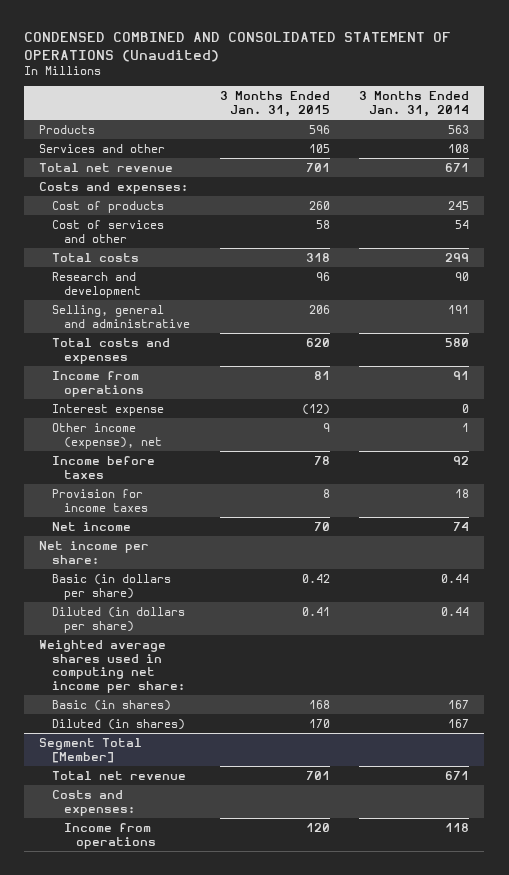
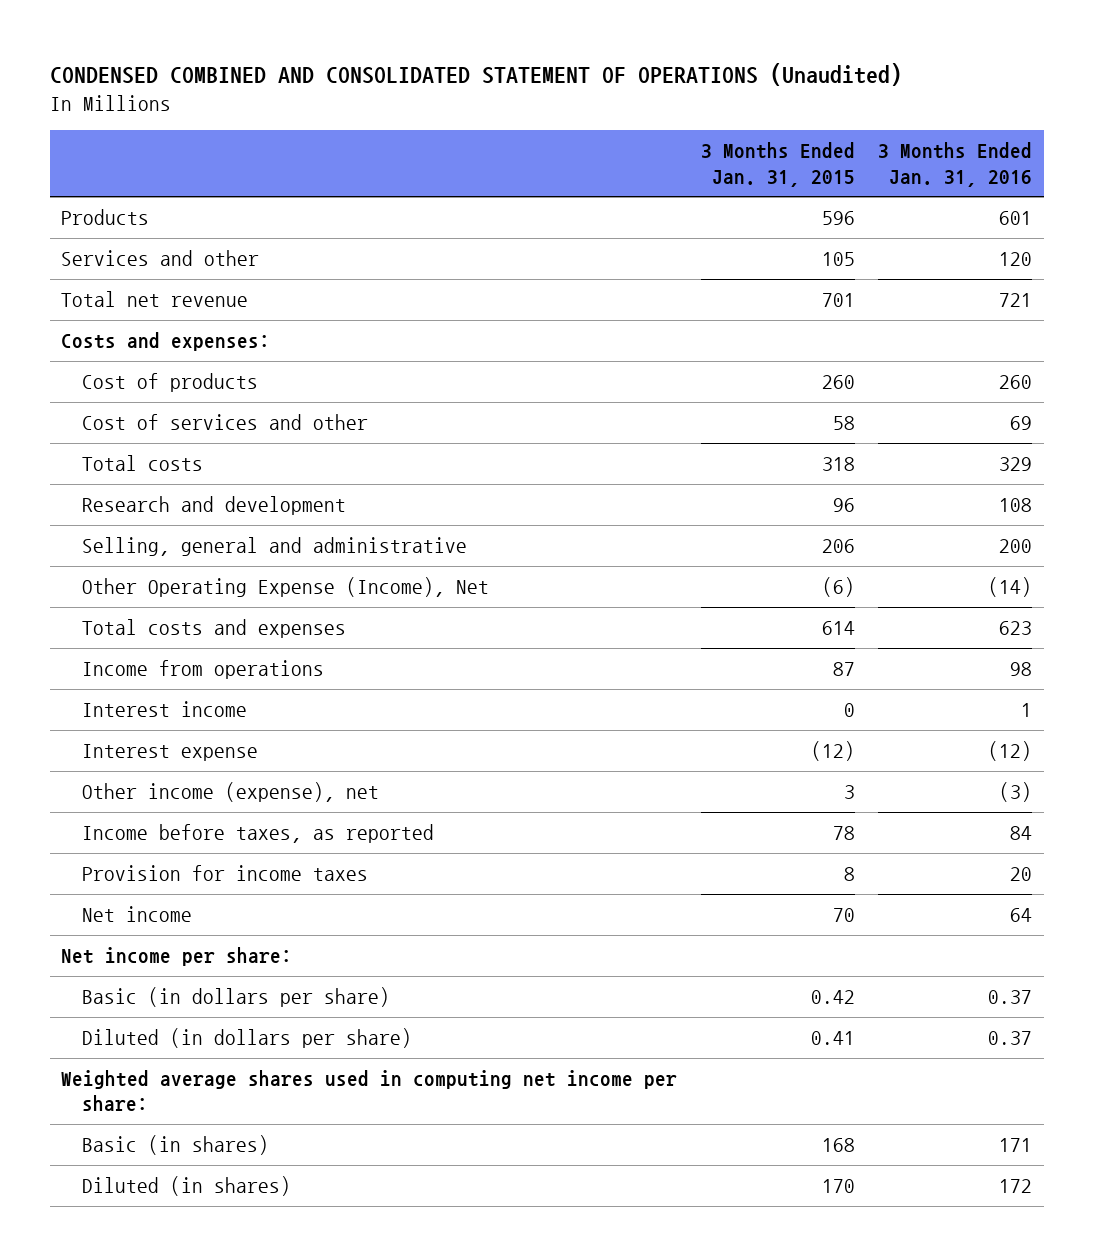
[359,91,470,117] 3 Months Ended Jan. 31, 2014 -> none
none -> [878,142,1033,187] 3 Months Ended Jan. 31, 2016
none -> [82,577,490,598] Other Operating Expense (Income), Net
[305,337,330,347] 620 -> [821,621,855,636] 614
[313,370,330,380] 81 -> [832,662,855,677] 87
none -> [82,701,248,718] Interest income
[322,422,330,432] 9 -> [843,785,855,800] 3
[51,455,155,479] Income before taxes -> [82,824,435,844] Income before taxes, as reported
[39,737,143,763] Segment Total [Member] -> none
[51,770,186,780] Total net revenue -> none
[51,789,136,816] Costs and expenses: -> none
[64,822,157,849] Income from operations -> none

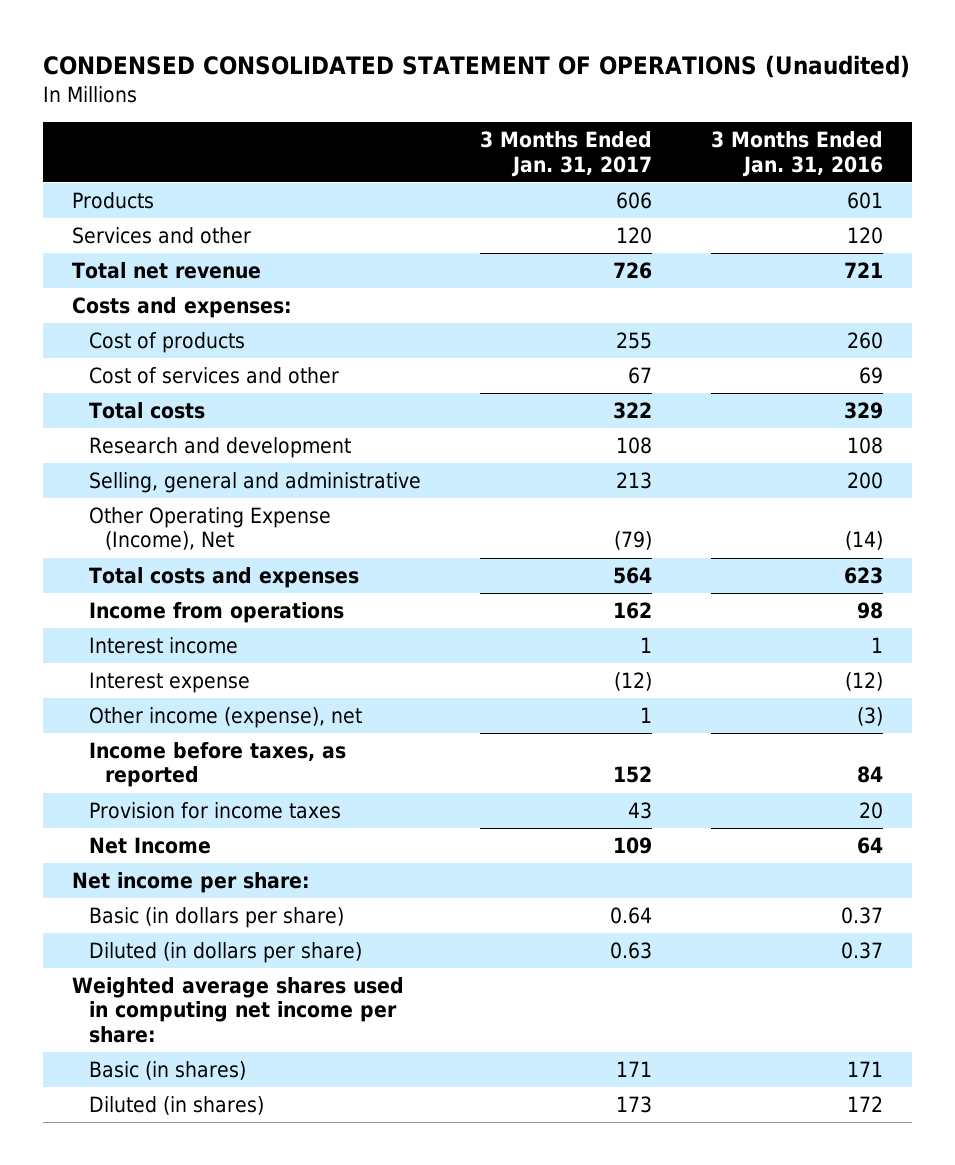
[49,62,902,86] CONDENSED COMBINED AND CONSOLIDATED STATEMENT OF OPERATIONS (Unaudited) -> [42,55,910,79] CONDENSED CONSOLIDATED STATEMENT OF OPERATIONS (Unaudited)
[700,142,855,187] 3 Months Ended Jan. 31, 2015 -> none
none -> [479,131,652,177] 3 Months Ended Jan. 31, 2017
[82,906,193,923] Net income -> [88,837,211,855] Net Income

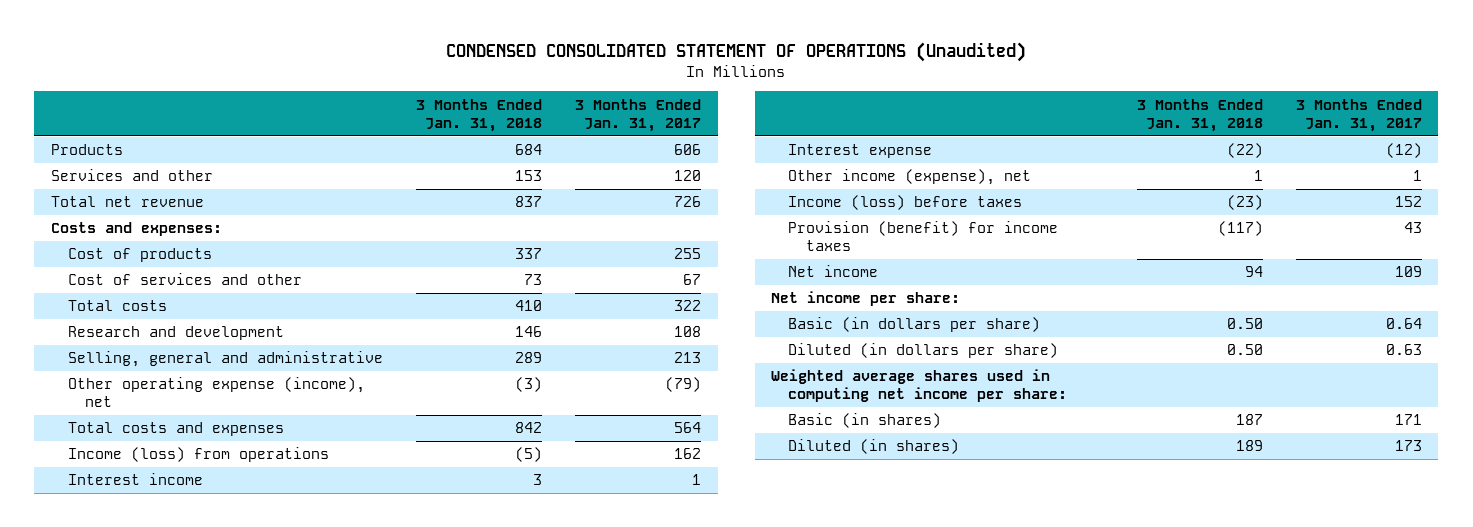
[710,131,883,177] 3 Months Ended Jan. 31, 2016 -> none
none -> [416,98,543,132] 3 Months Ended Jan. 31, 2018
[88,507,331,551] Other Operating Expense (Income), Net -> [68,377,366,408] Other operating expense (income), net
[88,602,344,624] Income from operations -> [68,447,330,463] Income (loss) from operations
[88,742,346,788] Income before taxes, as reported -> [788,195,1023,211] Income (loss) before taxes
[88,802,341,820] Provision for income taxes -> [788,221,1059,252] Provision (benefit) for income taxes
[88,837,211,855] Net Income -> [788,265,879,278] Net income

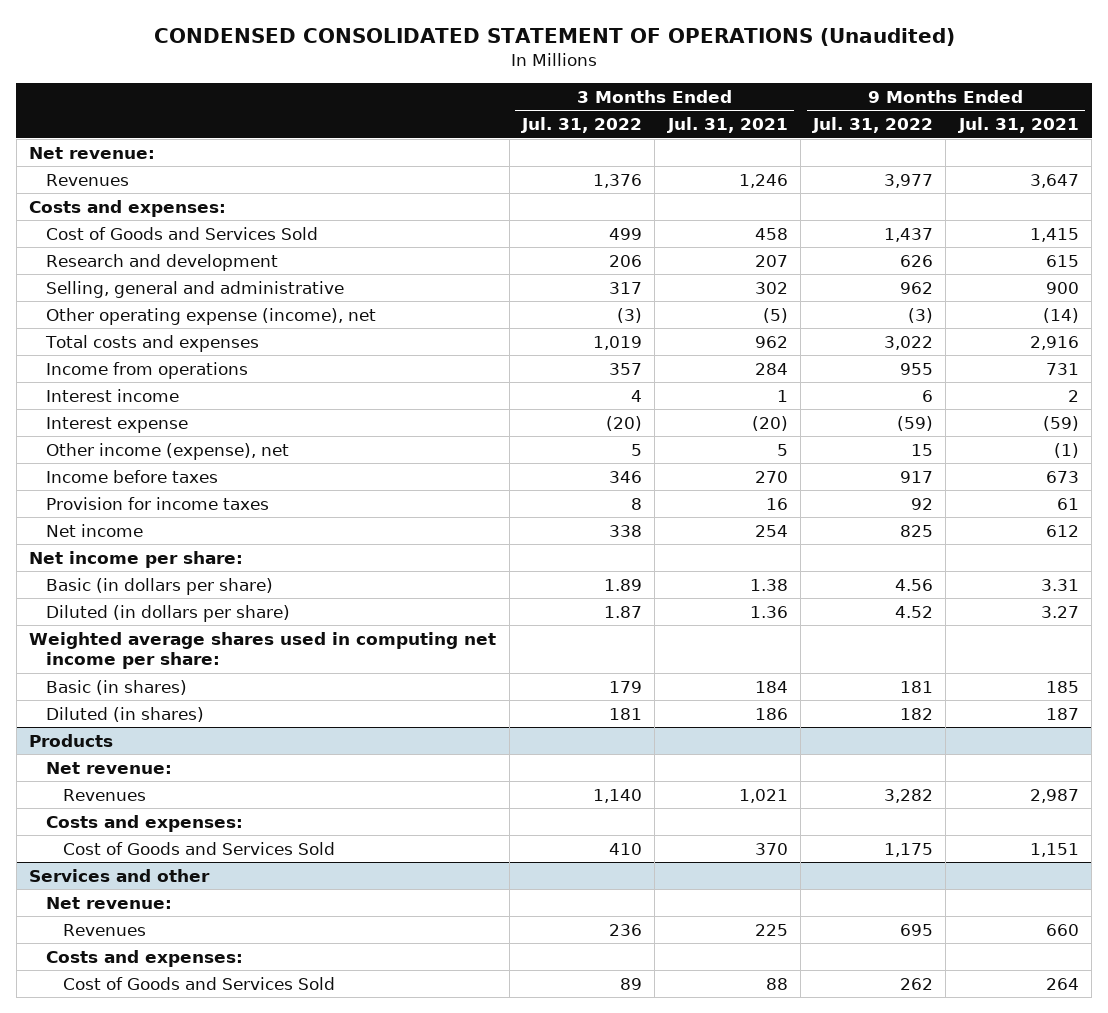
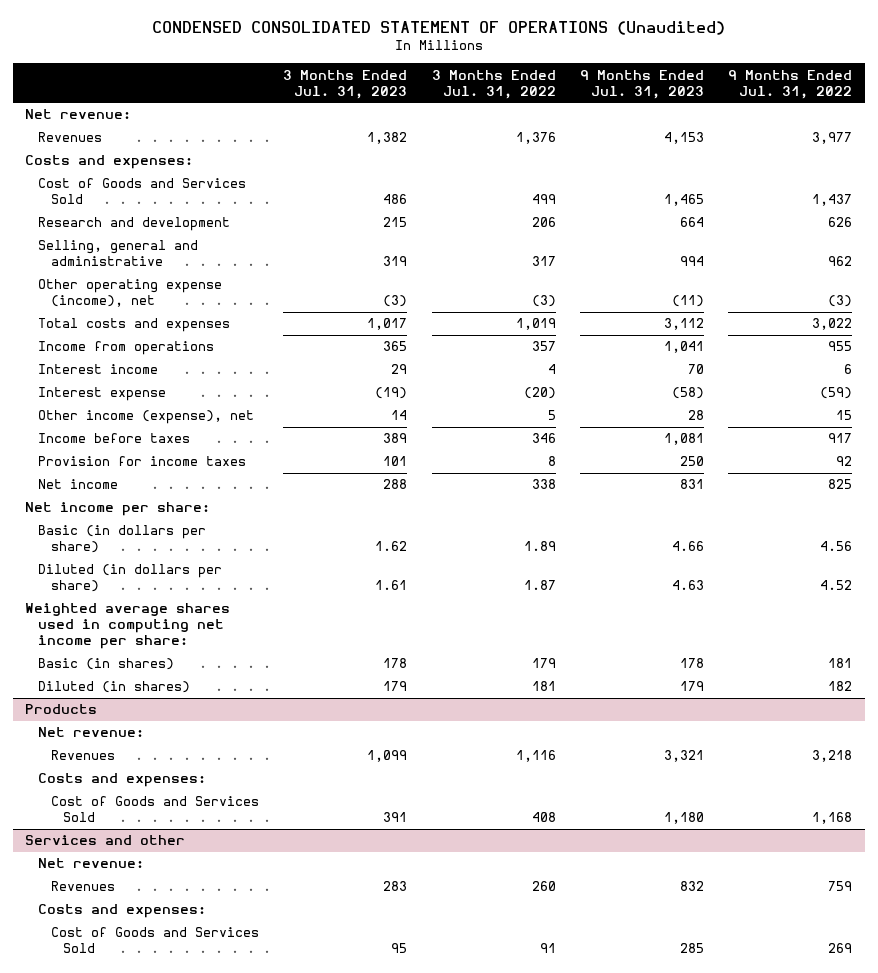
[666,117,788,134] Jul. 31, 2021 -> none
[957,117,1079,134] Jul. 31, 2021 -> none
none -> [283,69,408,99] 3 Months Ended Jul. 31, 2023
none -> [579,69,704,99] 9 Months Ended Jul. 31, 2023
[592,788,642,803] 1,140 -> [515,750,556,763] 1,116
[884,788,934,803] 3,282 -> [812,750,853,763] 3,218
[608,842,642,855] 410 -> [531,812,556,823] 408
[884,842,934,857] 1,175 -> [812,812,853,825] 1,168
[608,923,642,936] 236 -> [531,881,556,892] 260
[900,923,934,936] 695 -> [828,881,853,892] 759
[619,977,642,990] 89 -> [539,943,556,954] 91
[900,977,934,990] 262 -> [828,943,853,954] 269

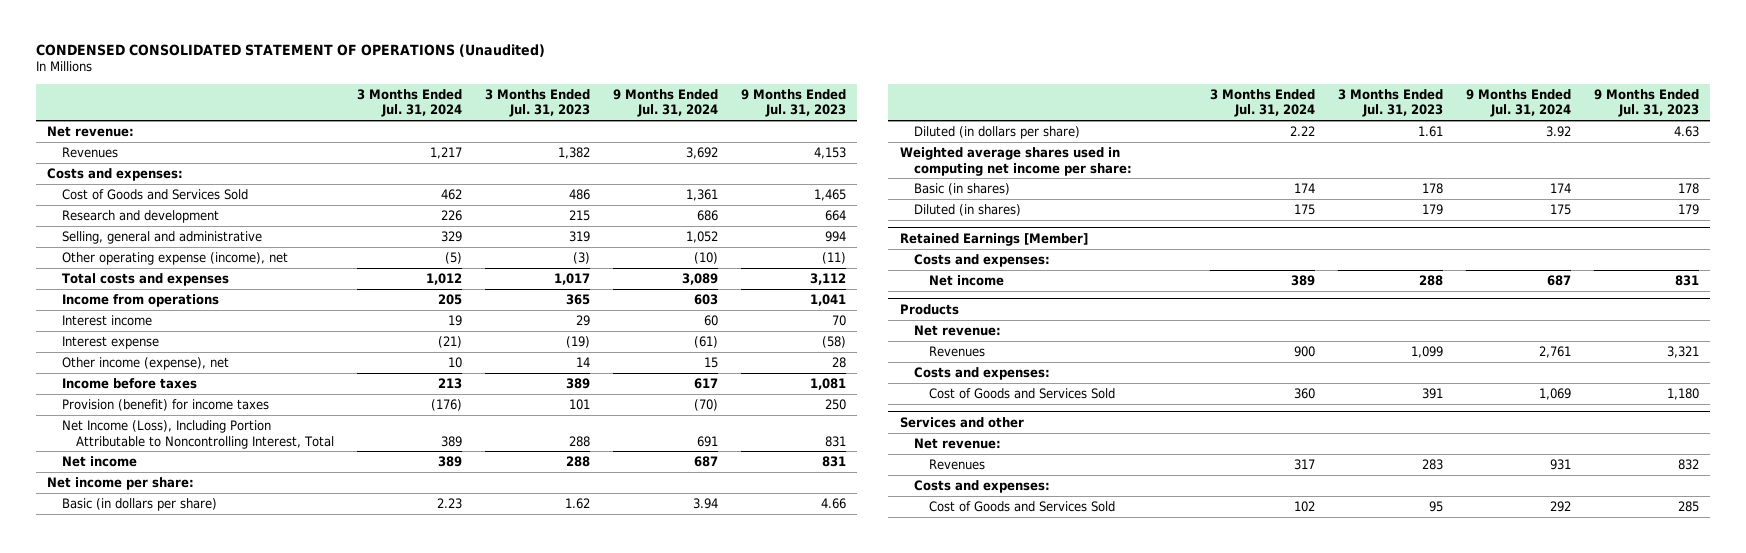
[431,69,556,99] 3 Months Ended Jul. 31, 2022 -> none
[728,69,853,99] 9 Months Ended Jul. 31, 2022 -> none
none -> [357,88,463,118] 3 Months Ended Jul. 31, 2024
none -> [612,88,718,118] 9 Months Ended Jul. 31, 2024
[37,456,246,467] Provision for income taxes -> [61,398,269,411] Provision (benefit) for income taxes
none -> [61,419,335,449] Net Income (Loss), Including Portion Attributable to Noncontrolling Interest, Total
none -> [899,232,1088,246] Retained Earnings [Member]
none -> [914,253,1051,267] Costs and expenses:
none -> [928,274,1004,286] Net income

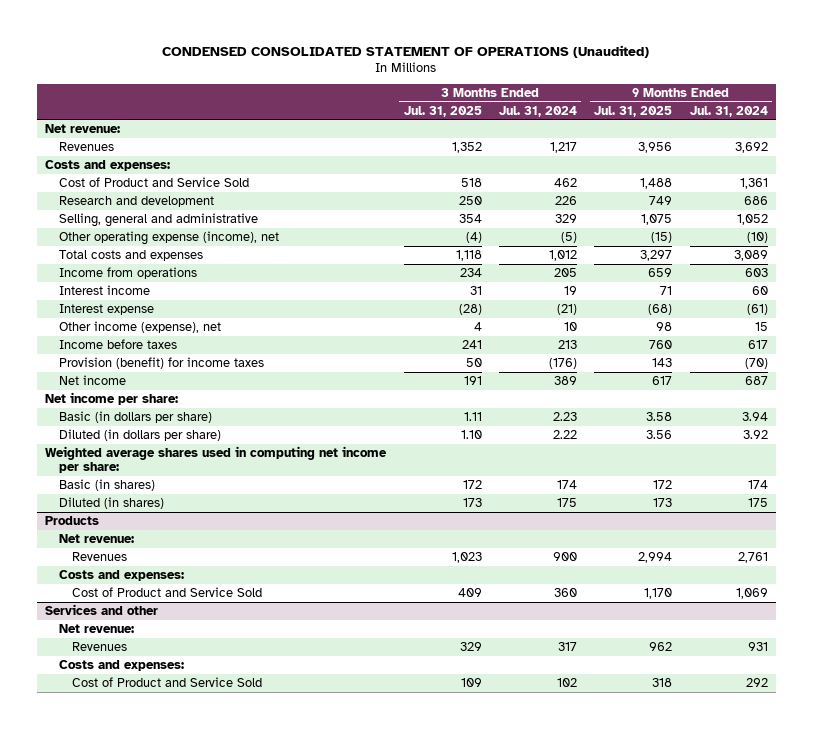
[485,88,591,118] 3 Months Ended Jul. 31, 2023 -> none
[740,88,846,118] 9 Months Ended Jul. 31, 2023 -> none
none -> [403,105,482,117] Jul. 31, 2025
none -> [594,105,673,117] Jul. 31, 2025
[61,188,248,200] Cost of Goods and Services Sold -> [58,176,249,187] Cost of Product and Service Sold
[61,419,335,449] Net Income (Loss), Including Portion Attributable to Noncontrolling Interest, Total -> none
[899,232,1088,246] Retained Earnings [Member] -> none
[914,253,1051,267] Costs and expenses: -> none
[928,274,1004,286] Net income -> none
[928,387,1115,399] Cost of Goods and Services Sold -> [72,586,263,597] Cost of Product and Service Sold
[928,500,1115,512] Cost of Goods and Services Sold -> [72,676,263,687] Cost of Product and Service Sold

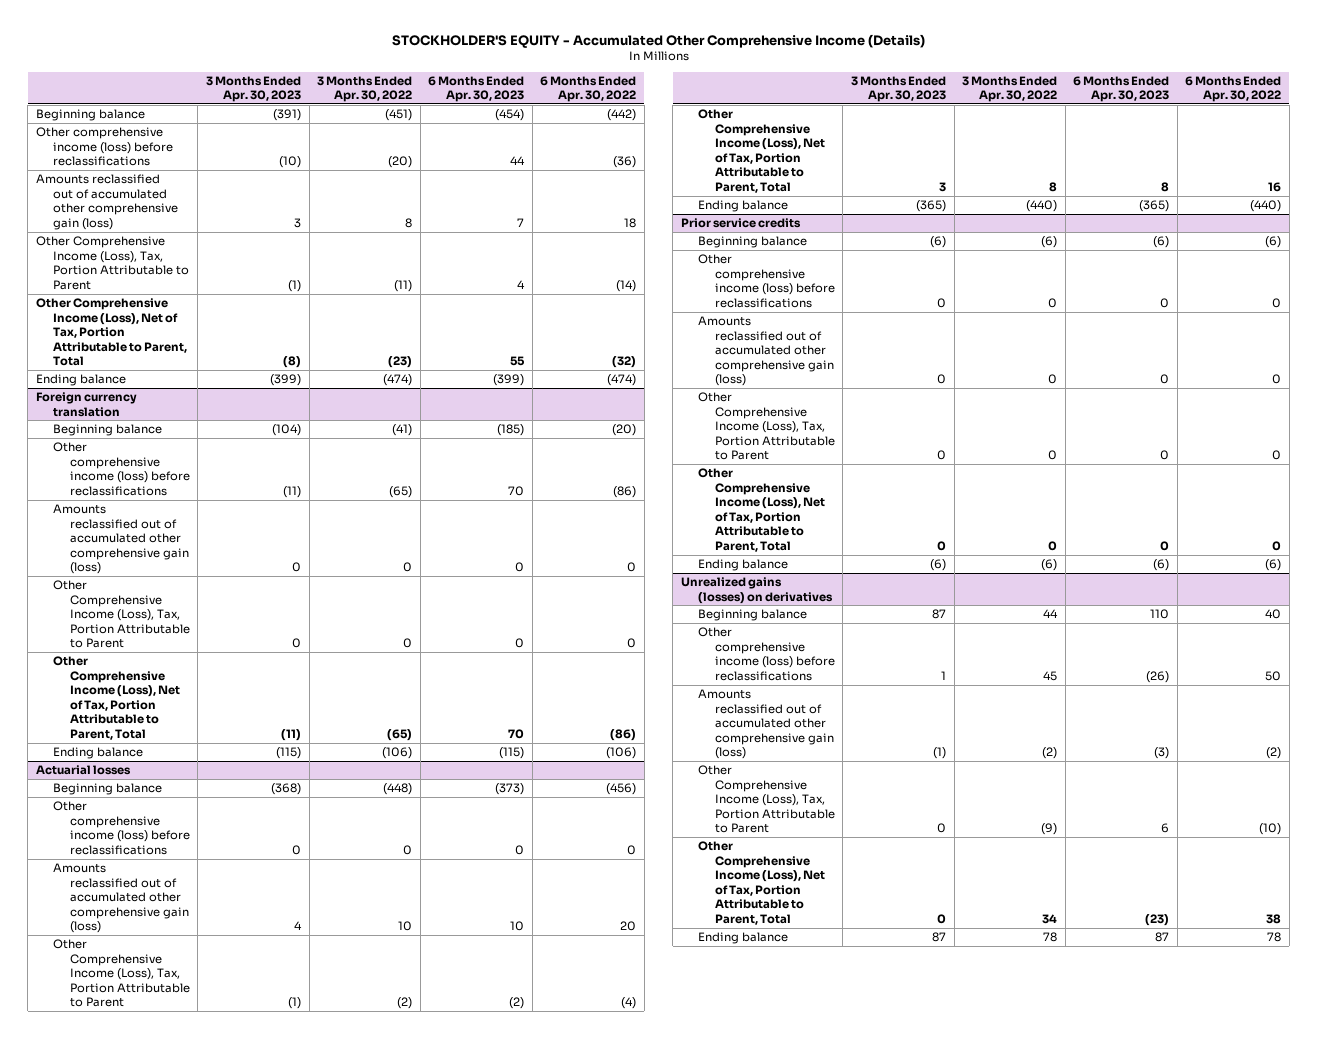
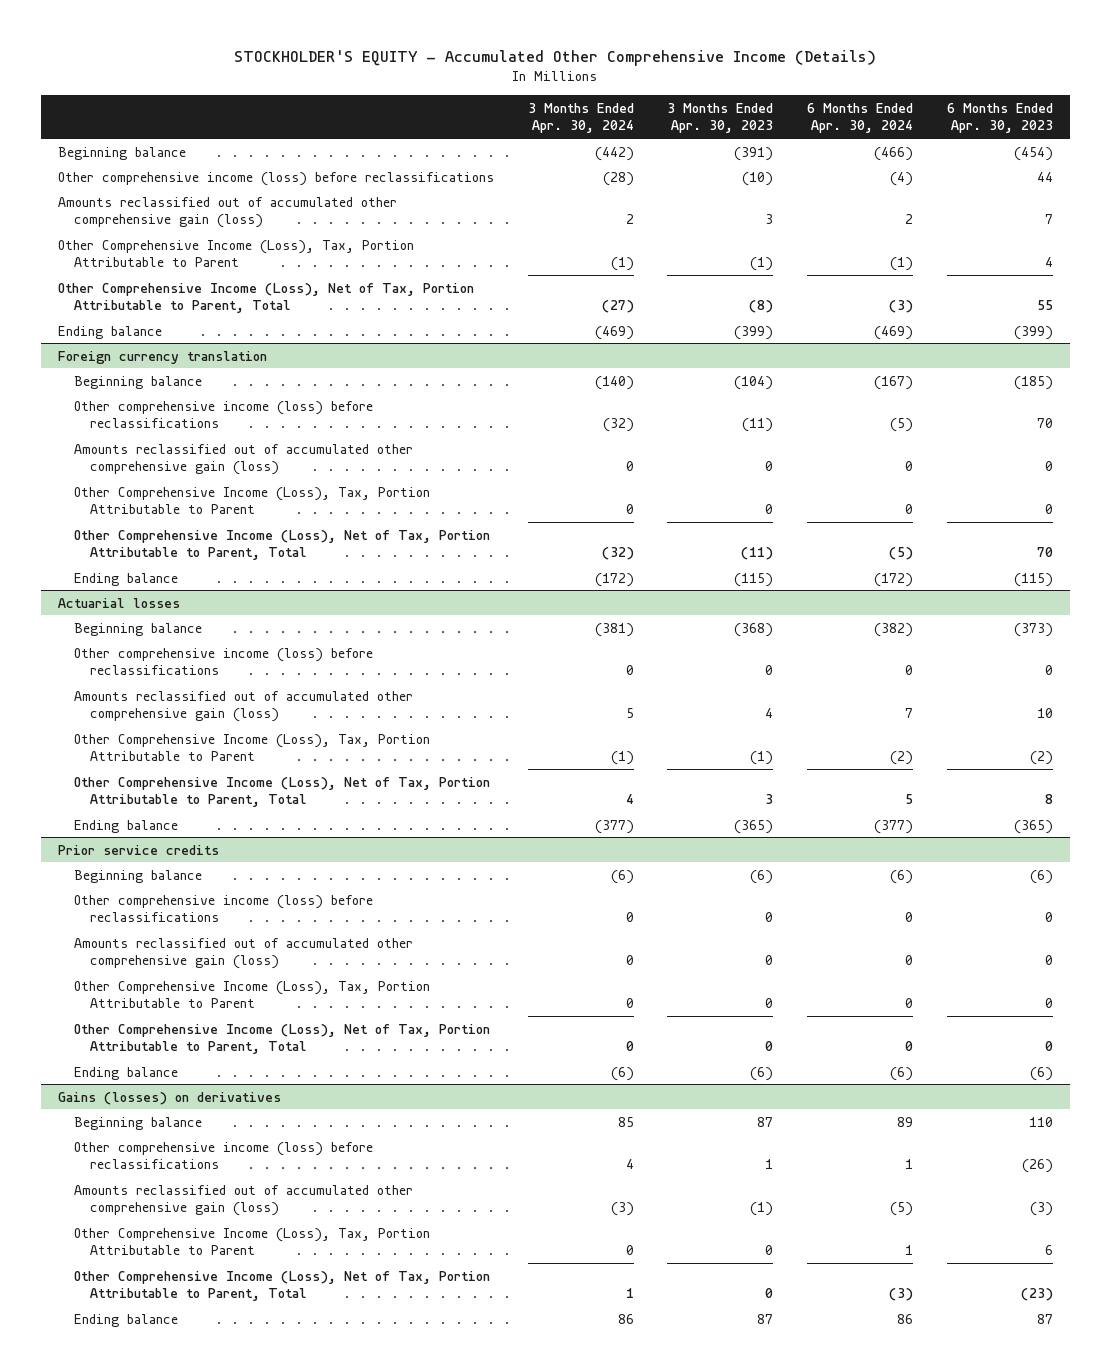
[317,75,413,103] 3 Months Ended Apr. 30, 2022 -> none
[540,75,637,103] 6 Months Ended Apr. 30, 2022 -> none
none -> [527,102,634,134] 3 Months Ended Apr. 30, 2024
none -> [807,102,914,134] 6 Months Ended Apr. 30, 2024
[680,577,833,604] Unrealized gains (losses) on derivatives -> [57,1091,281,1105] Gains (losses) on derivatives

